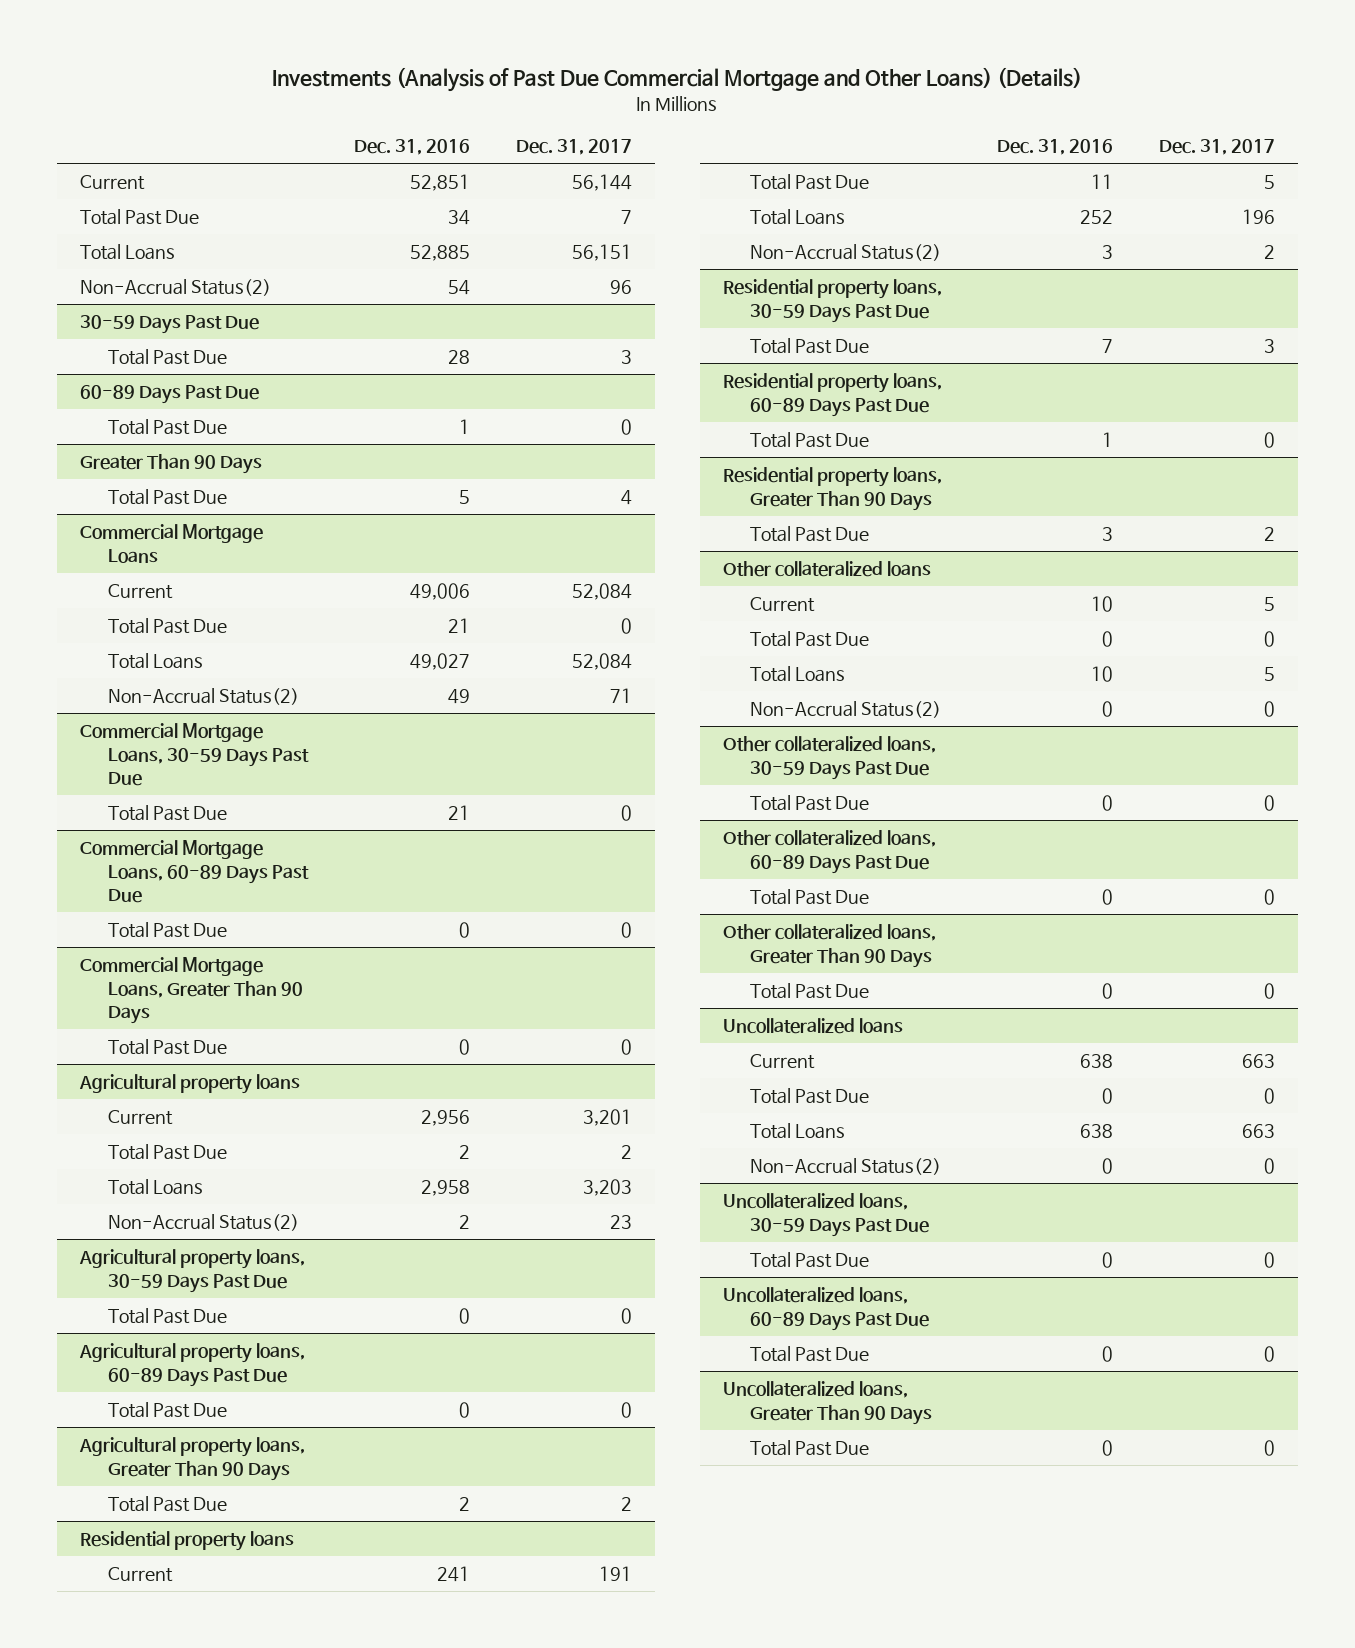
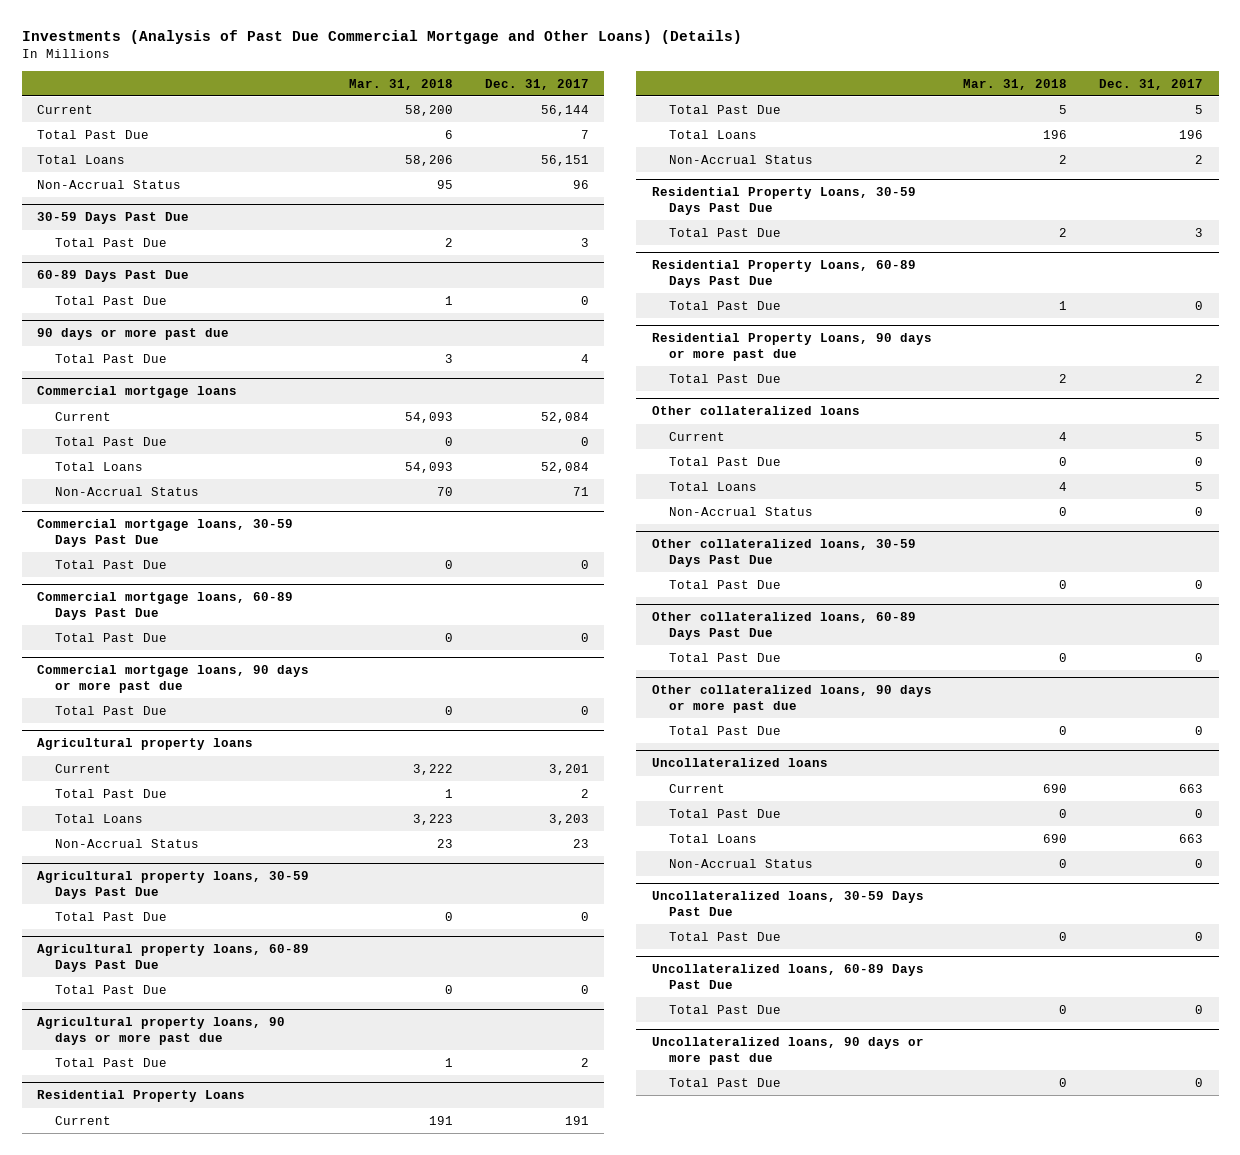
[353,139,470,156] Dec. 31, 2016 -> none
none -> [348,78,453,90] Mar. 31, 2018
[80,279,272,297] Non-Accrual Status(2) -> [37,179,182,189] Non-Accrual Status
[80,454,263,475] Greater Than 90 Days -> [37,328,230,341] 90 days or more past due
[80,524,264,563] Commercial Mortgage Loans -> [37,386,238,399] Commercial mortgage loans
[107,688,299,706] Non-Accrual Status(2) -> [54,486,199,496] Non-Accrual Status
[80,723,309,786] Commercial Mortgage Loans, 30-59 Days Past Due -> [37,519,294,547] Commercial mortgage loans, 30-59 Days Past Due
[80,840,309,903] Commercial Mortgage Loans, 60-89 Days Past Due -> [37,592,294,620] Commercial mortgage loans, 60-89 Days Past Due
[80,957,303,1024] Commercial Mortgage Loans, Greater Than 90 Days -> none
none -> [37,665,310,693] Commercial mortgage loans, 90 days or more past due
[107,1214,299,1232] Non-Accrual Status(2) -> [54,838,199,848] Non-Accrual Status
[79,1437,306,1481] Agricultural property loans, Greater Than 90 Days -> none
none -> [37,1017,286,1045] Agricultural property loans, 90 days or more past due
[80,1531,295,1552] Residential property loans -> [37,1090,246,1103] Residential Property Loans
[750,244,942,262] Non-Accrual Status(2) -> [669,154,814,164] Non-Accrual Status
[723,279,943,323] Residential property loans, 30-59 Days Past Due -> [651,187,916,215] Residential Property Loans, 30-59 Days Past Due
[723,373,943,417] Residential property loans, 60-89 Days Past Due -> [651,260,916,288] Residential Property Loans, 60-89 Days Past Due
[723,467,943,511] Residential property loans, Greater Than 90 Days -> none
none -> [651,333,932,361] Residential Property Loans, 90 days or more past due
[750,701,942,719] Non-Accrual Status(2) -> [669,506,814,516] Non-Accrual Status
[723,924,937,968] Other collateralized loans, Greater Than 90 Days -> none
none -> [651,685,932,713] Other collateralized loans, 90 days or more past due
[750,1158,942,1176] Non-Accrual Status(2) -> [669,858,814,868] Non-Accrual Status
[723,1381,933,1425] Uncollateralized loans, Greater Than 90 Days -> none
none -> [651,1037,924,1065] Uncollateralized loans, 90 days or more past due

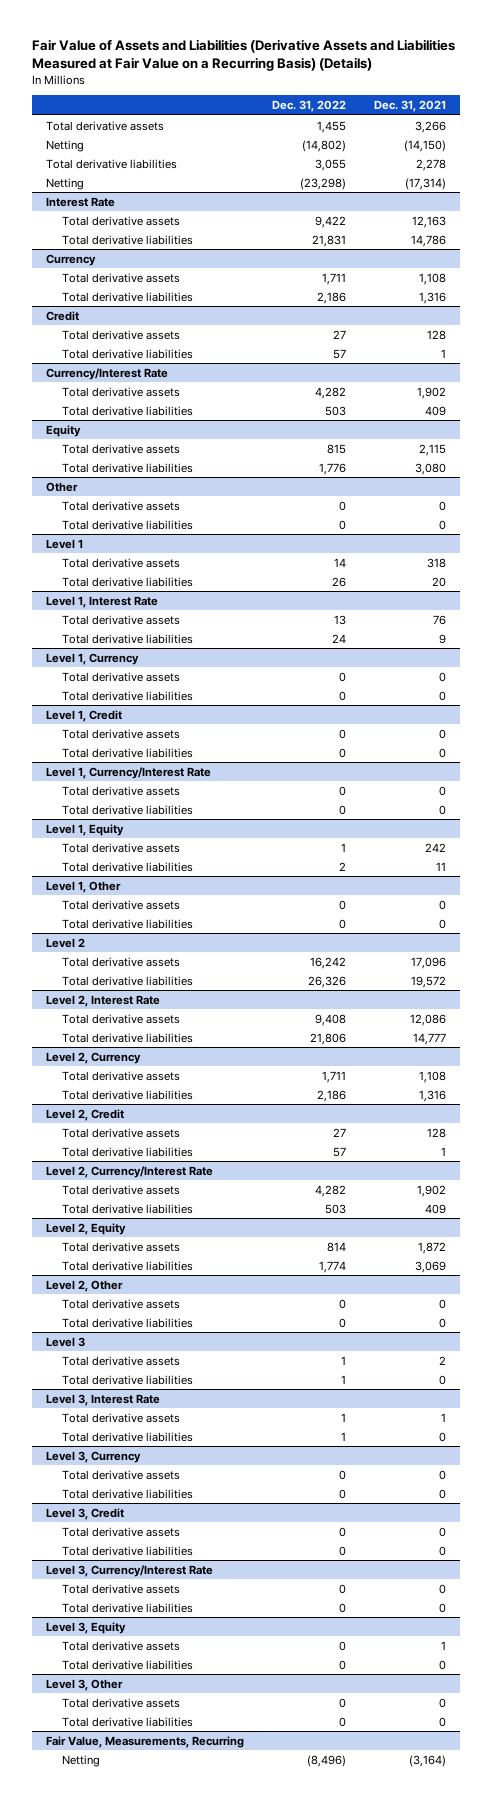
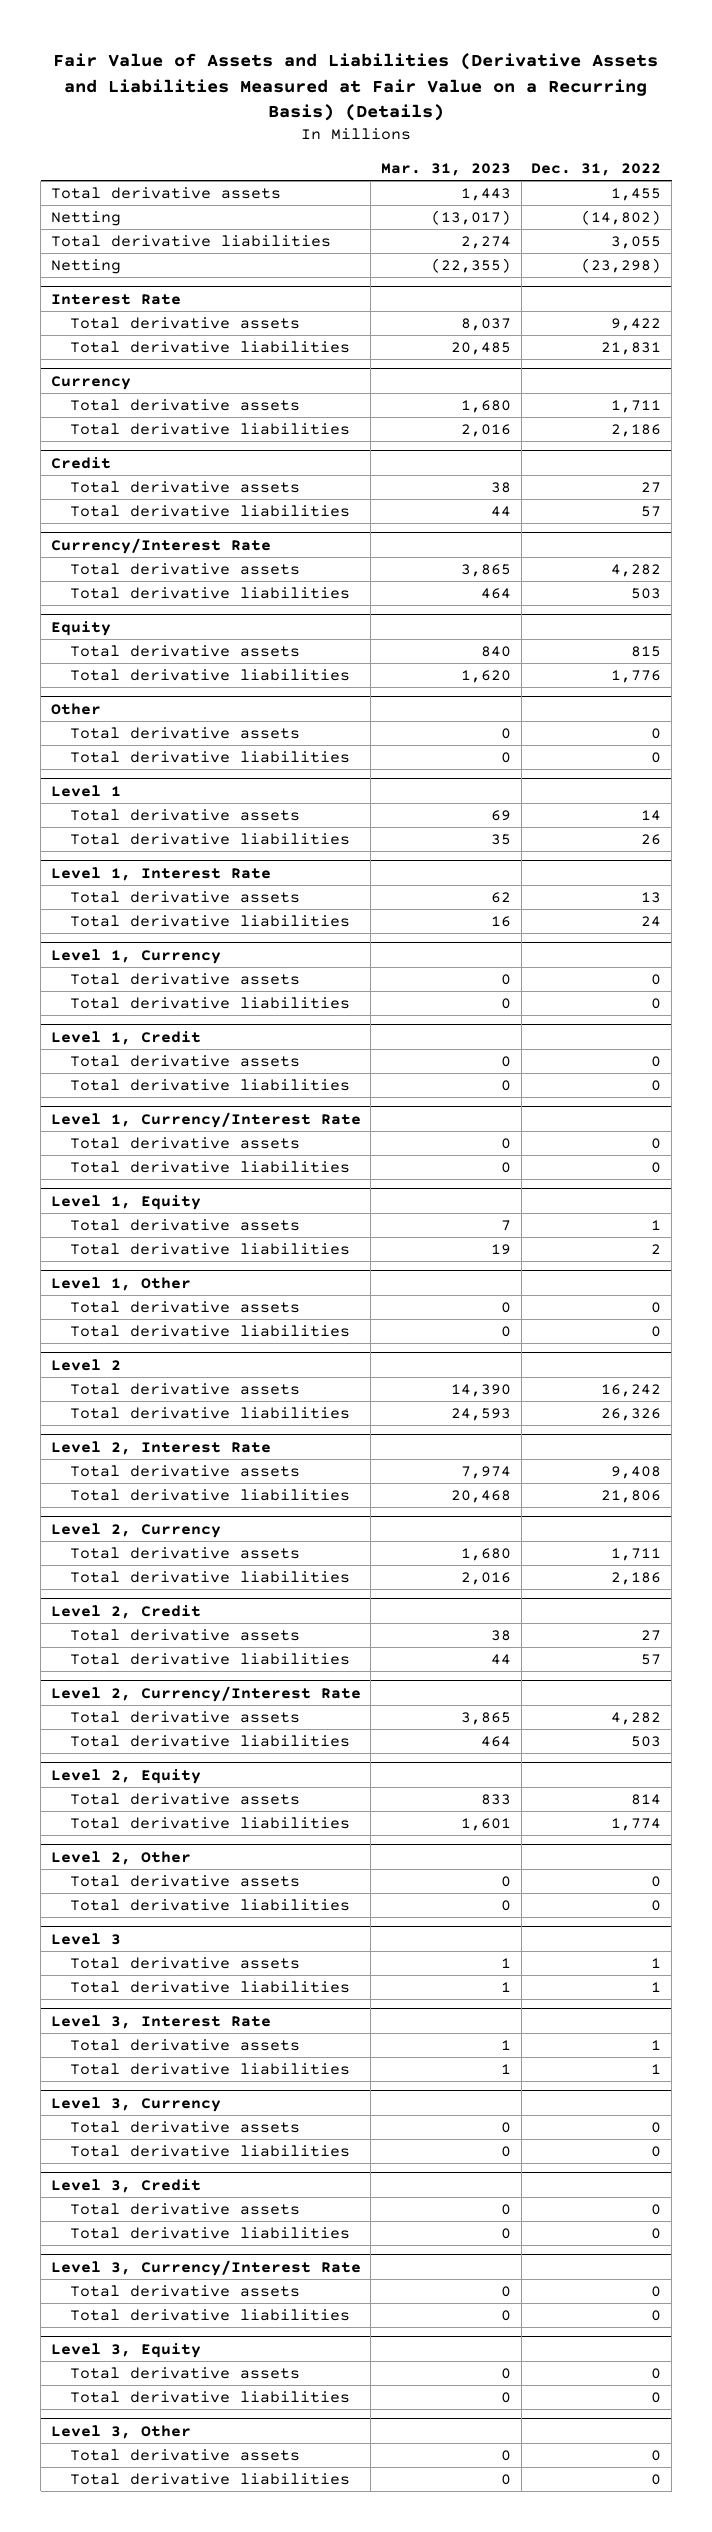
[373,100,446,113] Dec. 31, 2021 -> none
none -> [381,162,512,176] Mar. 31, 2023
[45,1735,244,1748] Fair Value, Measurements, Recurring -> none
[61,1754,100,1767] Netting -> none

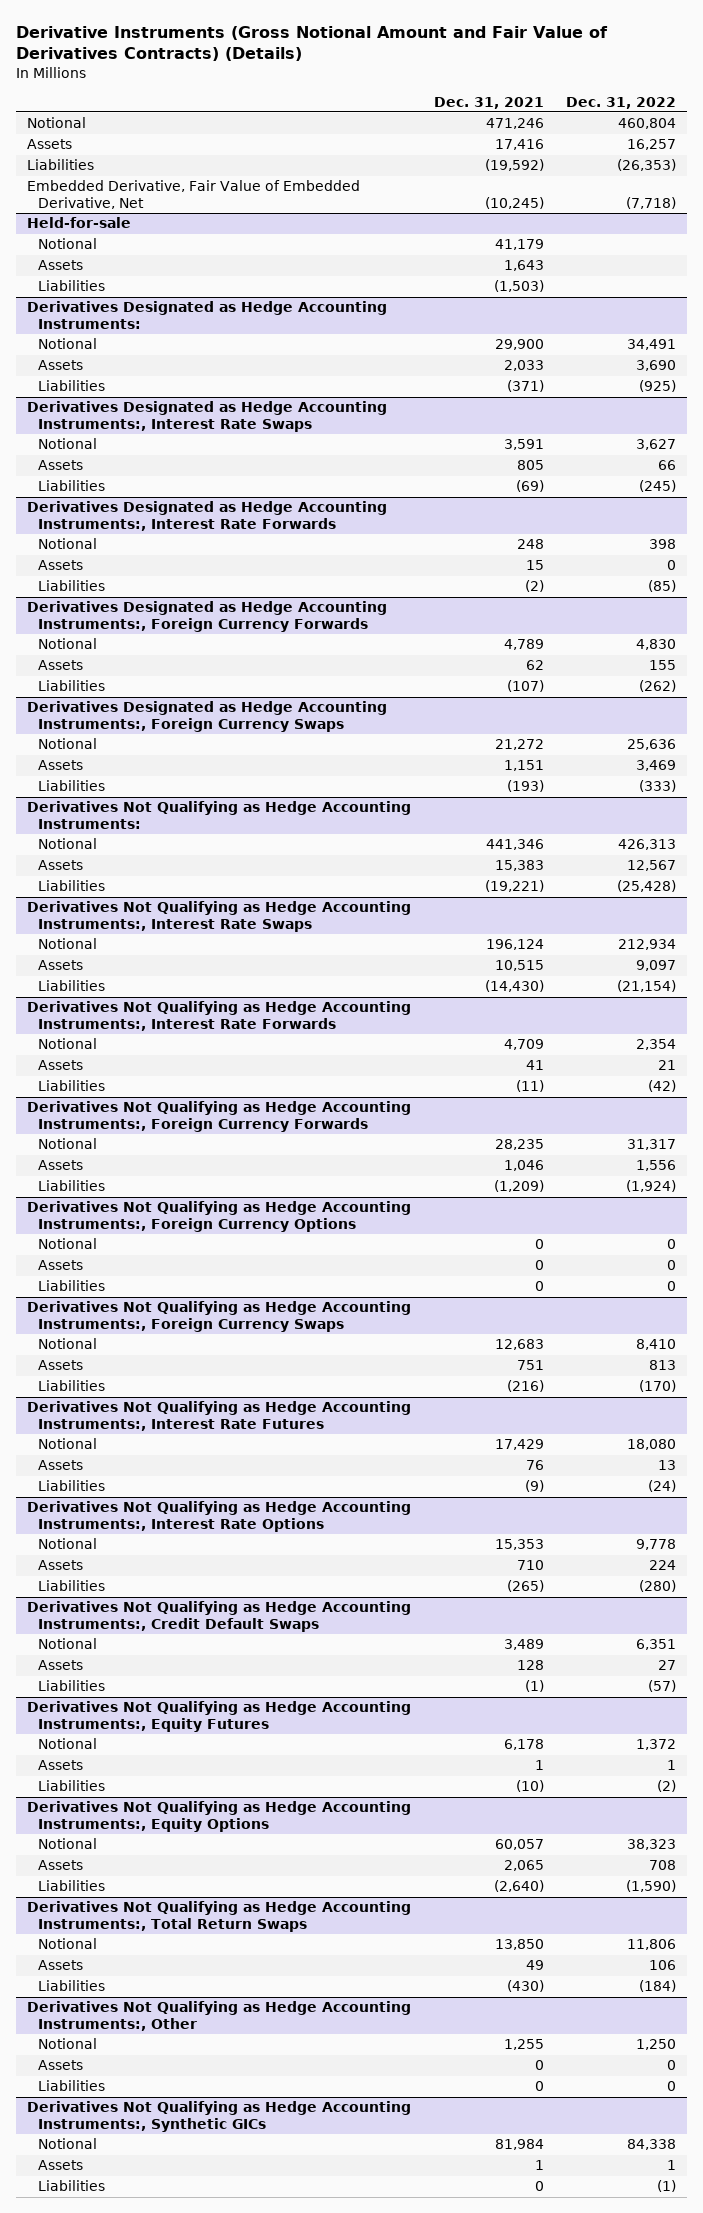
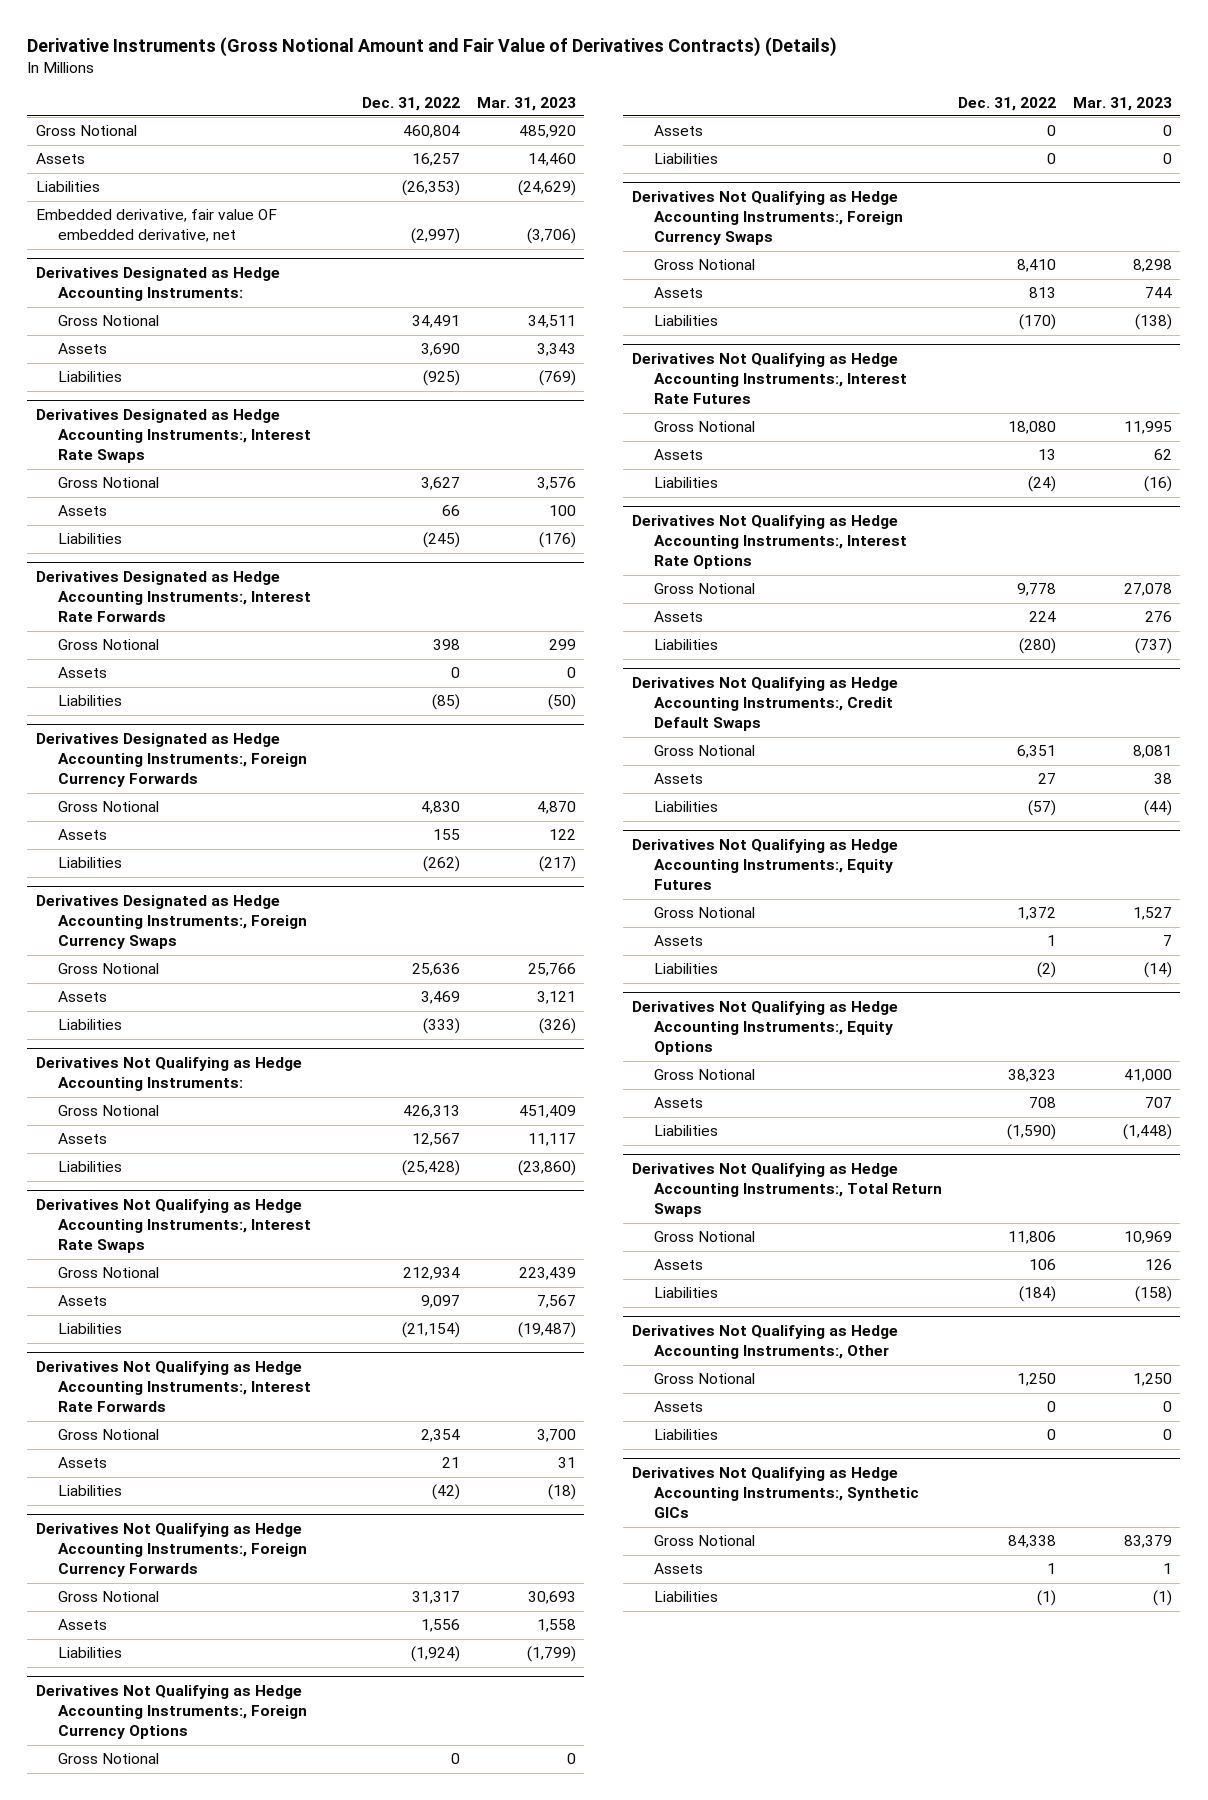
[433,96,544,109] Dec. 31, 2021 -> none
none -> [476,96,576,111] Mar. 31, 2023
[27,117,87,129] Notional -> [35,125,137,137] Gross Notional
[27,217,132,229] Held-for-sale -> none
[37,238,97,250] Notional -> none
[37,260,83,271] Assets -> none
[37,280,105,292] Liabilities -> none
[27,180,361,209] Embedded Derivative, Fair Value of Embedded Derivative, Net -> [35,209,277,243] Embedded derivative, fair value OF embedded derivative, net
[625,196,676,209] (7,718) -> [411,228,461,245] (2,997)
[37,338,97,350] Notional -> [57,315,159,327] Gross Notional
[37,438,97,450] Notional -> [57,477,159,489] Gross Notional
[37,538,97,550] Notional -> [57,639,159,651] Gross Notional
[37,638,97,650] Notional -> [57,801,159,813] Gross Notional
[37,738,97,750] Notional -> [57,963,159,975] Gross Notional
[37,838,97,850] Notional -> [57,1105,159,1117] Gross Notional
[37,938,97,950] Notional -> [57,1267,159,1279] Gross Notional
[37,1038,97,1050] Notional -> [57,1429,159,1441] Gross Notional
[37,1138,97,1150] Notional -> [57,1591,159,1603] Gross Notional
[37,1238,97,1250] Notional -> [57,1753,159,1765] Gross Notional
[37,1338,97,1350] Notional -> [653,259,755,271] Gross Notional
[37,1438,97,1450] Notional -> [653,421,755,433] Gross Notional
[37,1538,97,1550] Notional -> [653,583,755,595] Gross Notional
[37,1638,97,1650] Notional -> [653,745,755,757] Gross Notional
[37,1738,97,1750] Notional -> [653,907,755,919] Gross Notional
[37,1838,97,1850] Notional -> [653,1069,755,1081] Gross Notional
[37,1938,97,1950] Notional -> [653,1231,755,1243] Gross Notional
[37,2038,97,2050] Notional -> [653,1373,755,1385] Gross Notional
[37,2138,97,2150] Notional -> [653,1535,755,1547] Gross Notional

